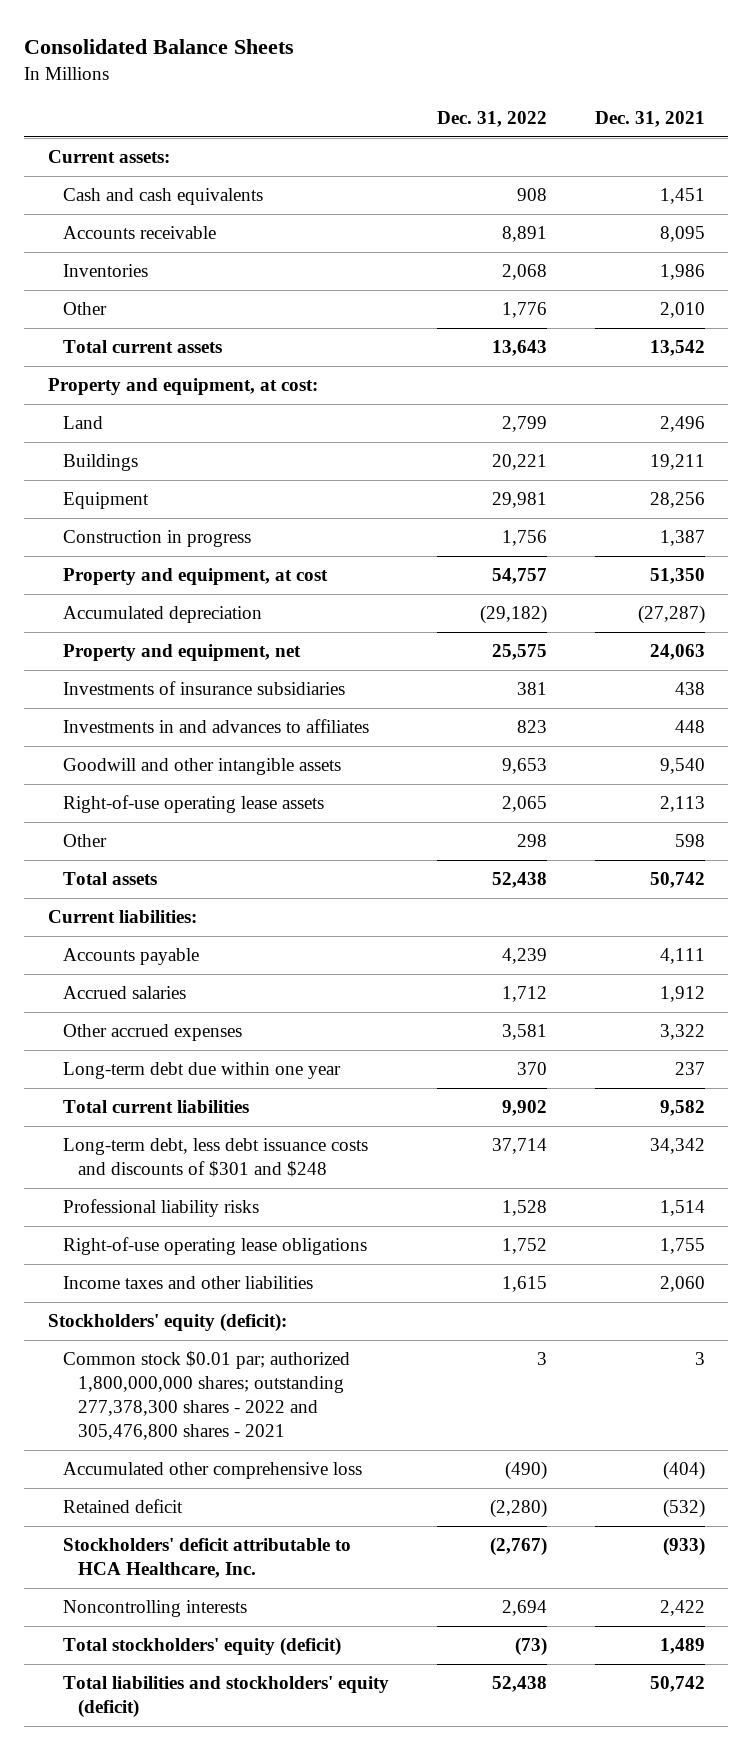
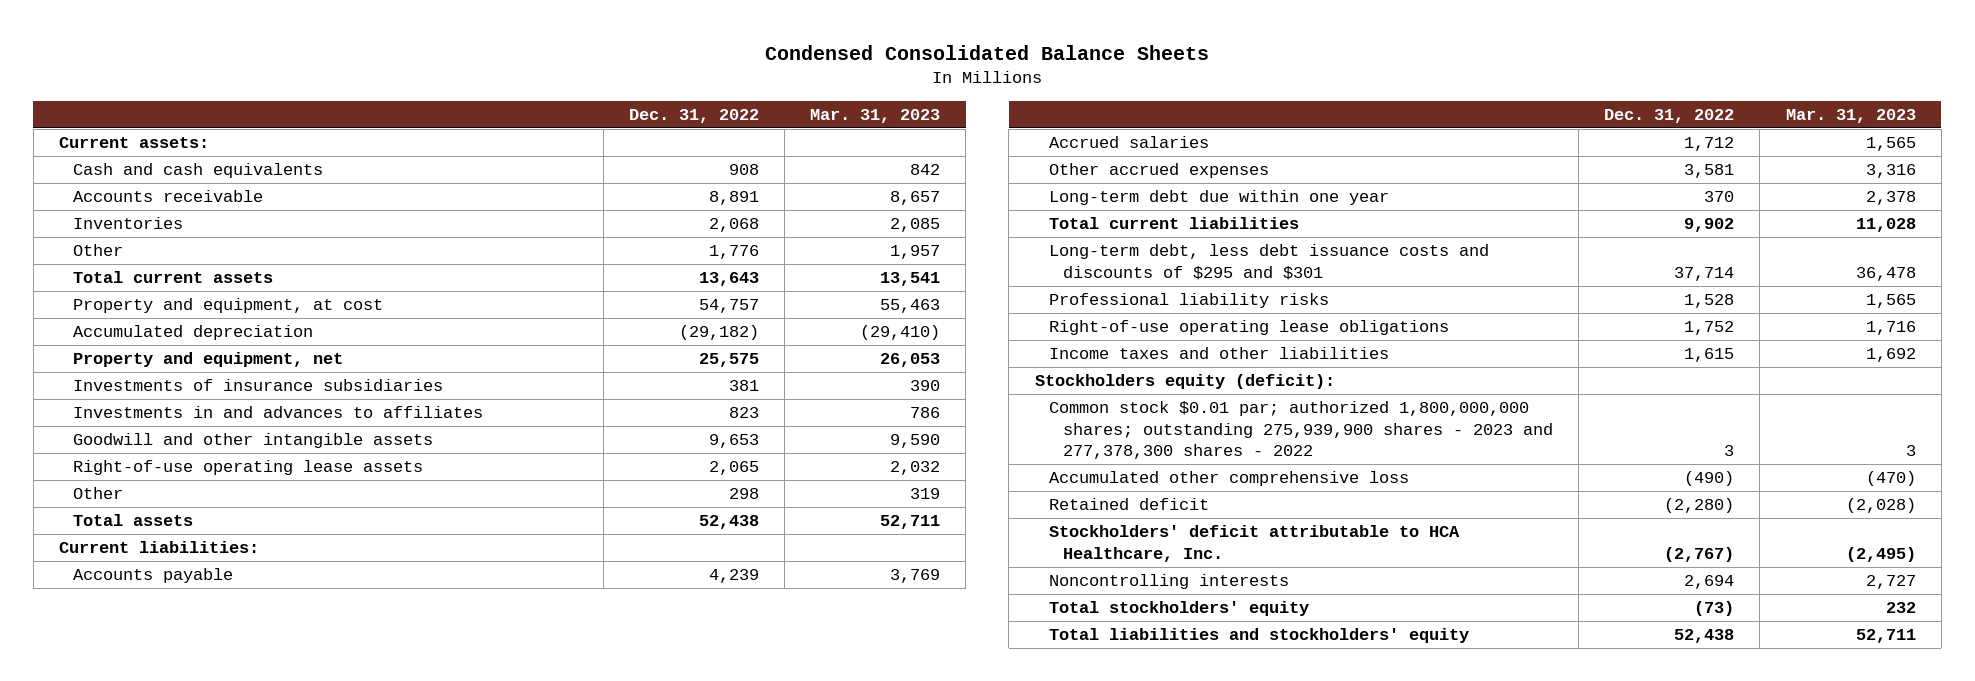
[24,38,295,54] Consolidated Balance Sheets -> [765,45,1210,61] Condensed Consolidated Balance Sheets
[594,110,705,127] Dec. 31, 2021 -> none
none -> [810,108,941,123] Mar. 31, 2023
[48,378,319,396] Property and equipment, at cost: -> none
[63,416,104,430] Land -> none
[63,454,139,472] Buildings -> none
[63,492,150,510] Equipment -> none
[63,530,252,548] Construction in progress -> none
[63,1138,369,1178] Long-term debt, less debt issuance costs and discounts of $301 and $248 -> [1048,244,1489,280] Long-term debt, less debt issuance costs and discounts of $295 and $301
[48,1313,288,1333] Stockholders' equity (deficit): -> [1034,374,1335,390] Stockholders equity (deficit):
[63,1351,351,1440] Common stock $0.01 par; authorized 1,800,000,000 shares; outstanding 277,378,300 shares - 2022 and 305,476,800 shares - 2021 -> [1048,401,1553,460] Common stock $0.01 par; authorized 1,800,000,000 shares; outstanding 275,939,900 shares - 2023 and 277,378,300 shares - 2022
[63,1637,342,1657] Total stockholders' equity (deficit) -> [1048,601,1309,617] Total stockholders' equity
[63,1676,390,1719] Total liabilities and stockholders' equity (deficit) -> [1048,628,1469,644] Total liabilities and stockholders' equity

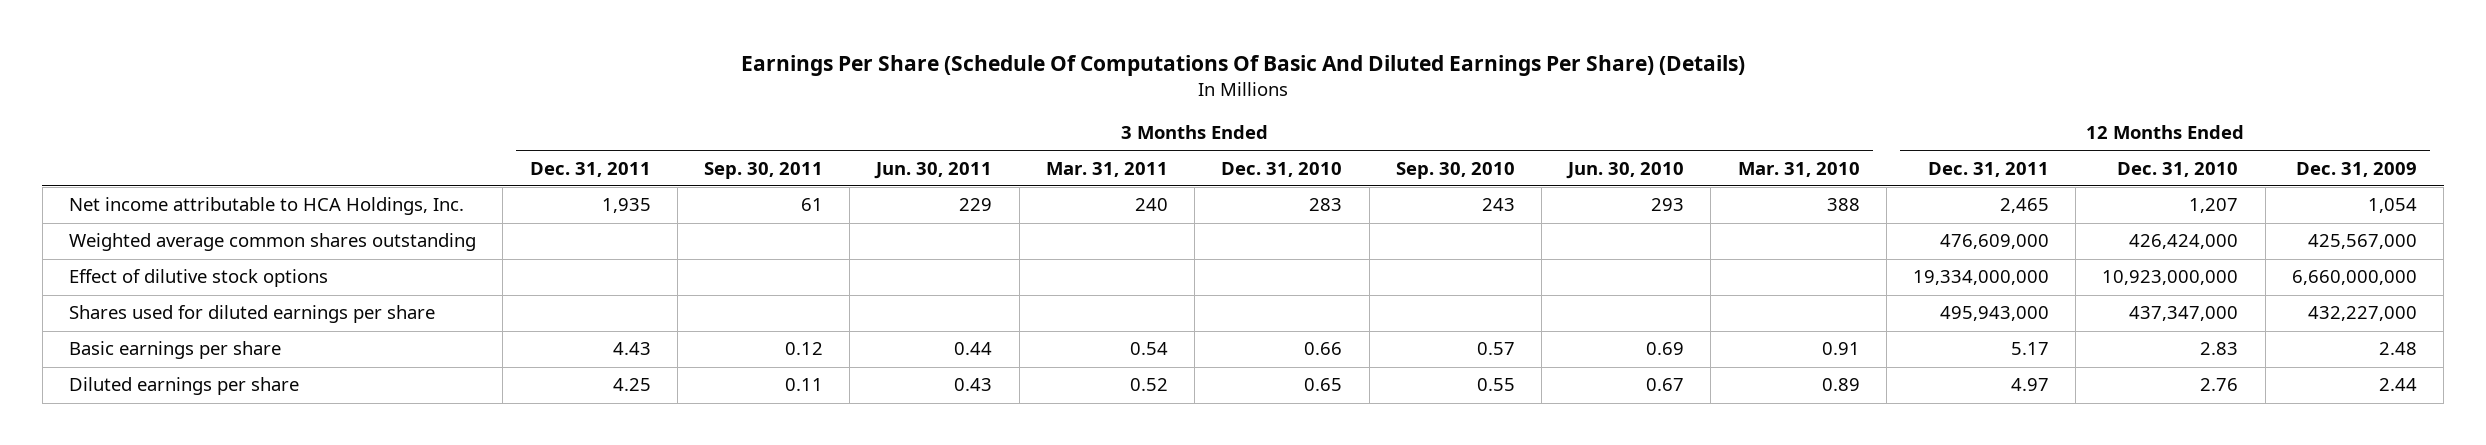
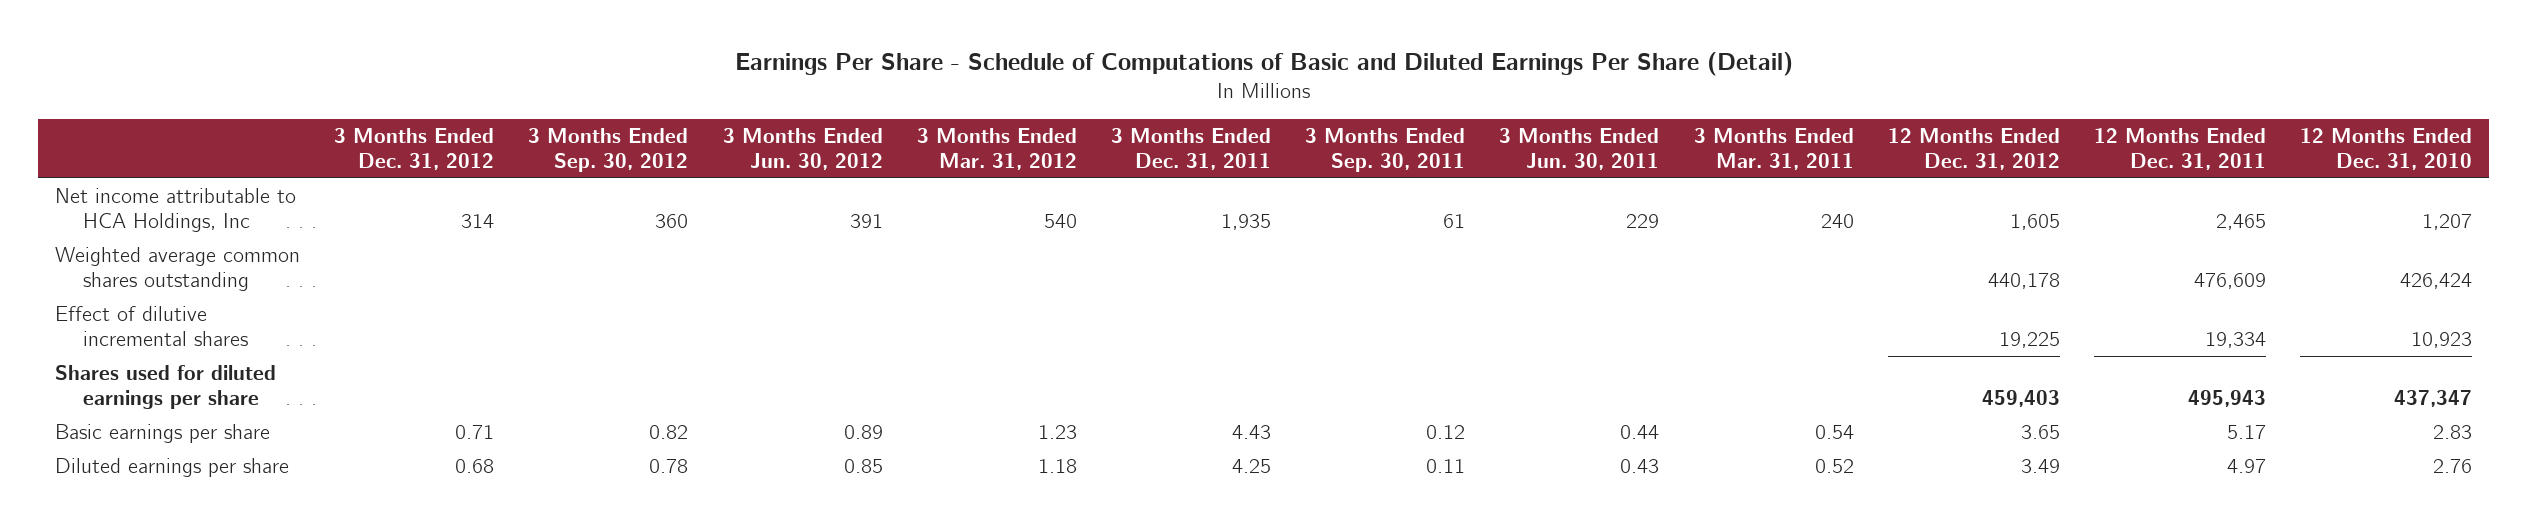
[741,55,1746,77] Earnings Per Share (Schedule Of Computations Of Basic And Diluted Earnings Per Share) (Details) -> [734,51,1793,76] Earnings Per Share - Schedule of Computations of Basic and Diluted Earnings Per Share (Detail)
[1221,161,1343,177] Dec. 31, 2010 -> none
[1395,161,1515,179] Sep. 30, 2010 -> none
[1566,161,1685,179] Jun. 30, 2010 -> none
[1737,161,1860,177] Mar. 31, 2010 -> none
[2295,161,2417,177] Dec. 31, 2009 -> none
none -> [334,127,495,170] 3 Months Ended Dec. 31, 2012
none -> [528,127,689,172] 3 Months Ended Sep. 30, 2012
none -> [722,127,883,170] 3 Months Ended Jun. 30, 2012
none -> [916,127,1077,170] 3 Months Ended Mar. 31, 2012
none -> [1887,127,2060,170] 12 Months Ended Dec. 31, 2012
[69,197,465,216] Net income attributable to HCA Holdings, Inc. -> [54,188,296,233] Net income attributable to HCA Holdings, Inc
[1940,234,2050,250] 476,609,000 -> [2194,273,2267,290] 476,609
[2129,234,2239,250] 426,424,000 -> [2400,273,2473,290] 426,424
[69,269,329,288] Effect of dilutive stock options -> [54,306,249,347] Effect of dilutive incremental shares
[1913,270,2050,286] 19,334,000,000 -> [2205,332,2267,349] 19,334
[2102,270,2239,286] 10,923,000,000 -> [2411,332,2473,349] 10,923
[1940,306,2050,322] 495,943,000 -> [2188,390,2267,408] 495,943
[2129,306,2239,322] 437,347,000 -> [2394,390,2473,408] 437,347

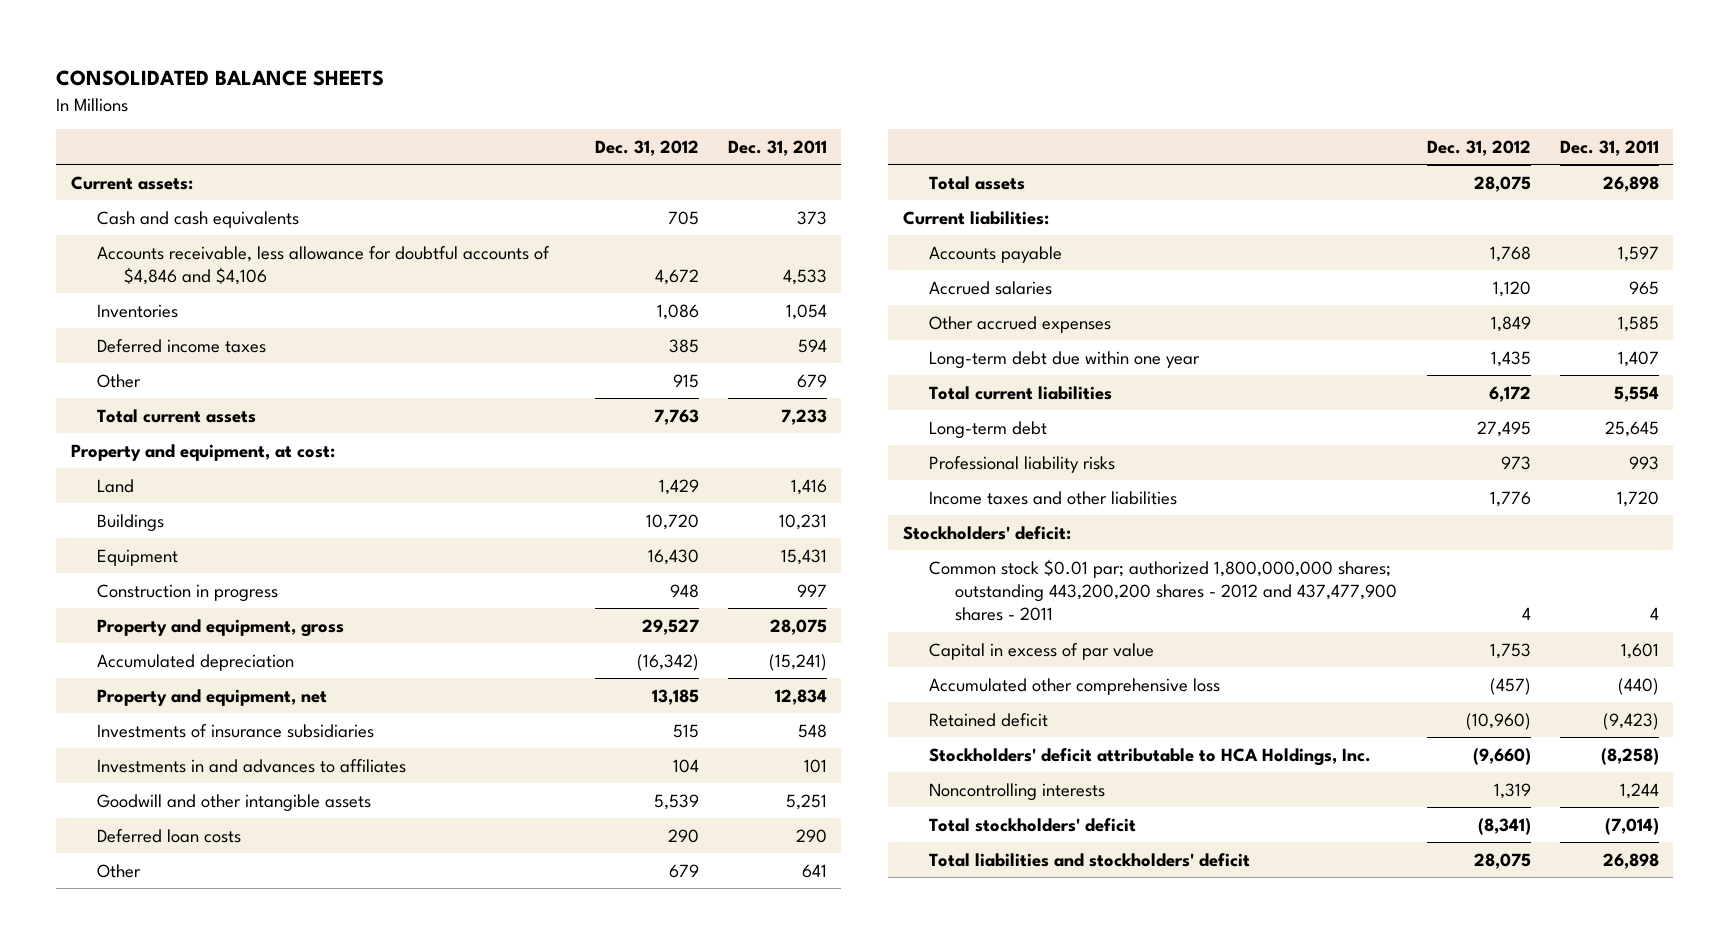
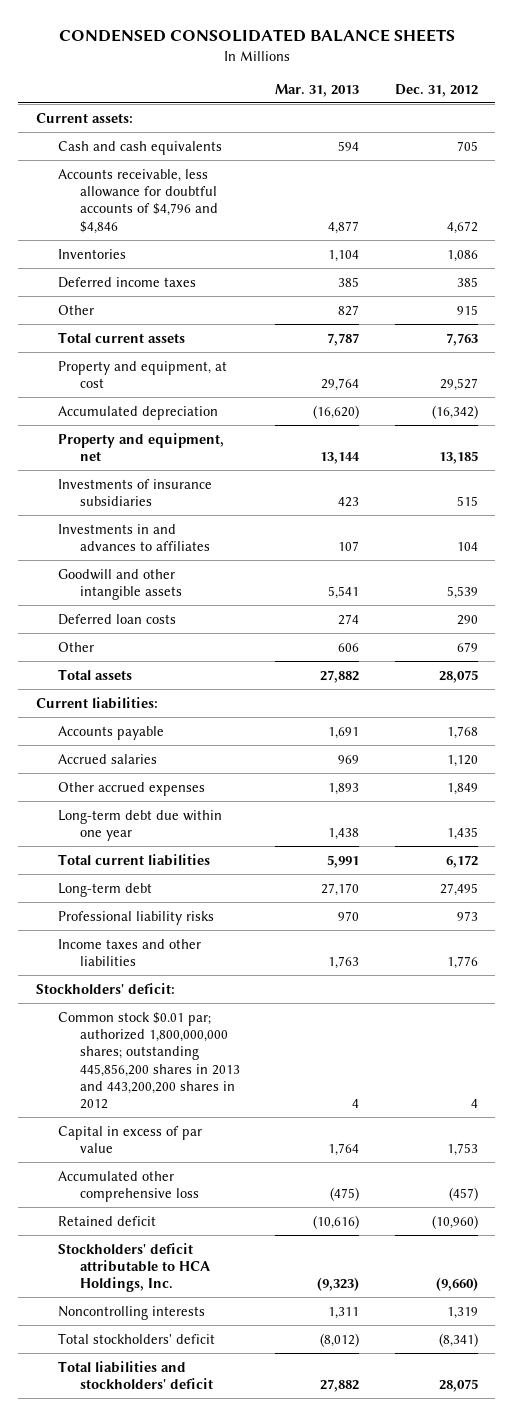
[56,70,385,87] CONSOLIDATED BALANCE SHEETS -> [58,28,455,42] CONDENSED CONSOLIDATED BALANCE SHEETS
[727,139,827,156] Dec. 31, 2011 -> none
none -> [275,83,360,97] Mar. 31, 2013
[97,245,551,285] Accounts receivable, less allowance for doubtful accounts of $4,846 and $4,106 -> [57,168,218,234] Accounts receivable, less allowance for doubtful accounts of $4,796 and $4,846
[70,443,335,461] Property and equipment, at cost: -> none
[97,478,135,493] Land -> none
[97,513,165,532] Buildings -> none
[97,548,179,566] Equipment -> none
[97,583,279,602] Construction in progress -> none
[97,618,345,637] Property and equipment, gross -> [57,360,227,388] Property and equipment, at cost
[929,558,1398,622] Common stock $0.01 par; authorized 1,800,000,000 shares; outstanding 443,200,200 shares - 2012 and 437,477,900 shares - 2011 -> [57,1011,240,1110] Common stock $0.01 par; authorized 1,800,000,000 shares; outstanding 445,856,200 shares in 2013 and 443,200,200 shares in 2012

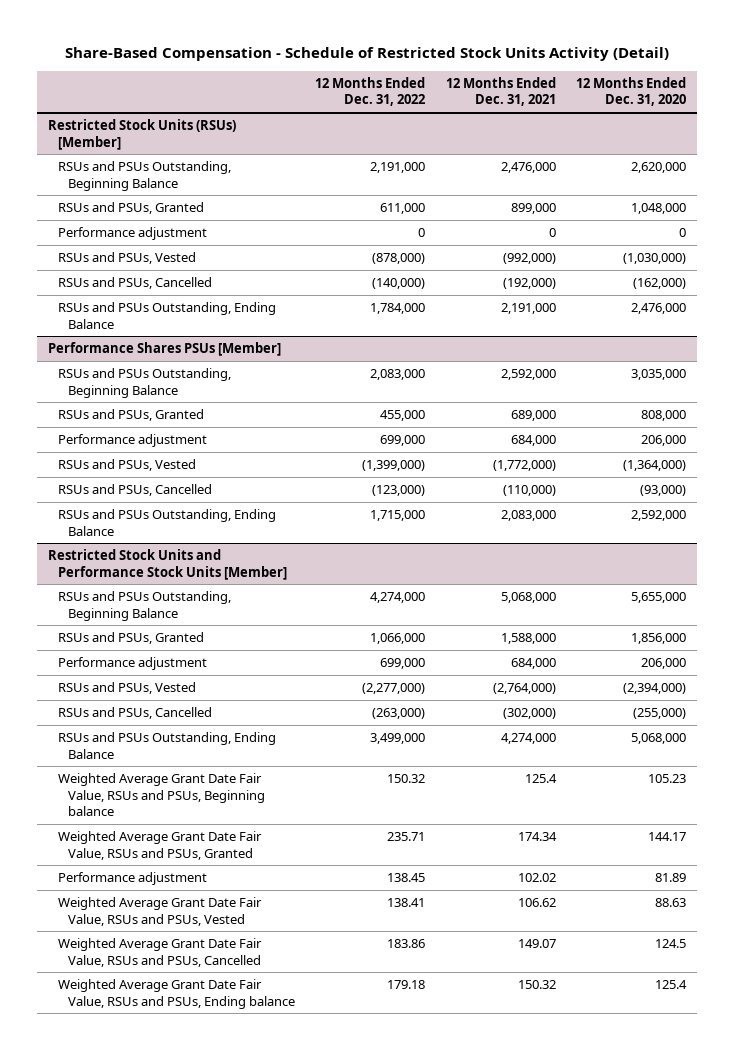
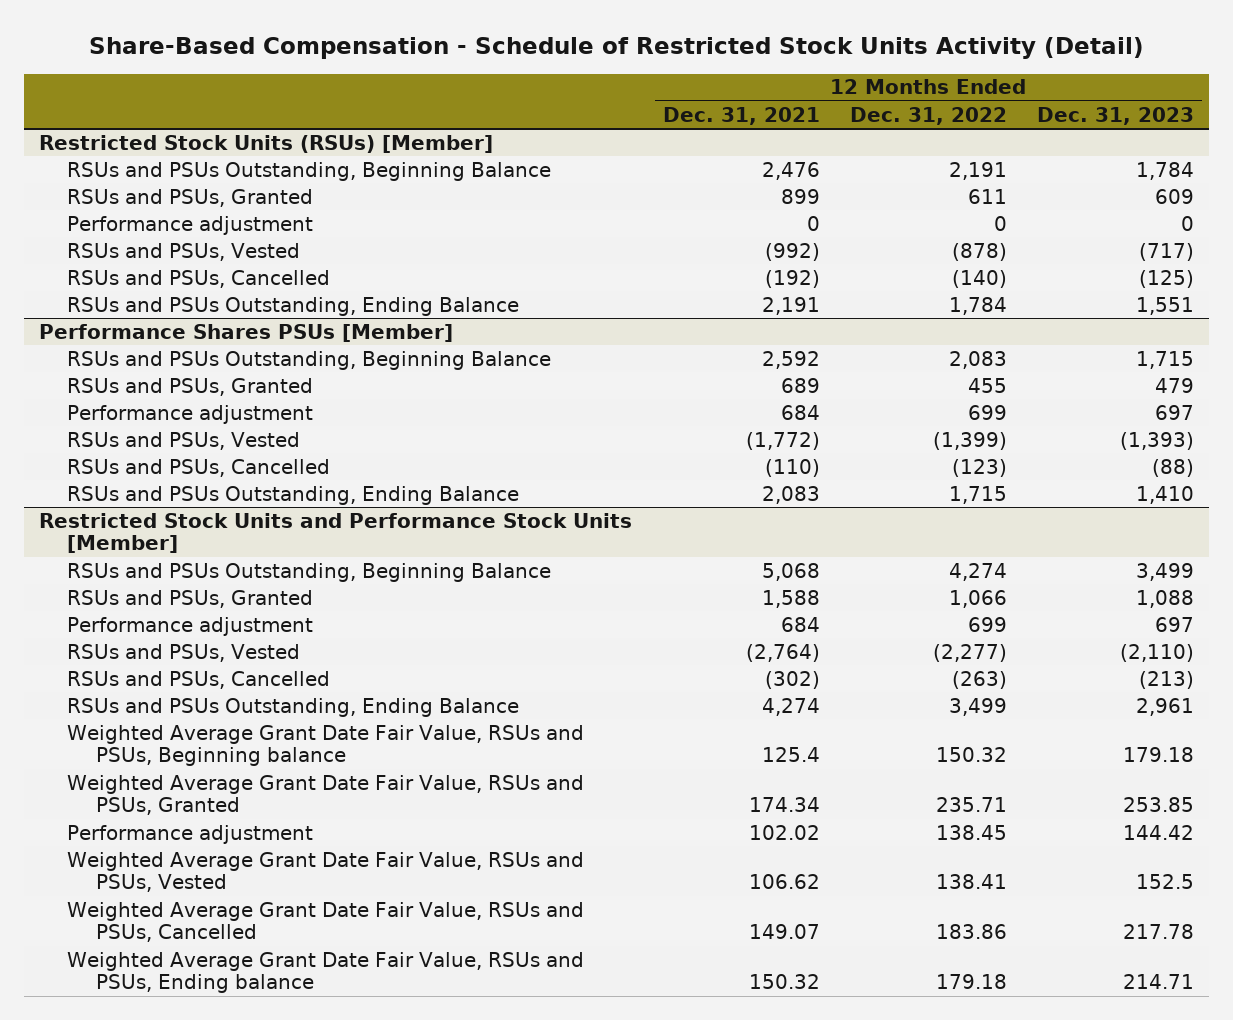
[576,76,687,107] 12 Months Ended Dec. 31, 2020 -> none
none -> [1037,106,1195,125] Dec. 31, 2023
[370,162,426,174] 2,191,000 -> [948,161,1007,180] 2,191
[500,162,556,174] 2,476,000 -> [761,161,820,180] 2,476
[380,203,426,215] 611,000 -> [967,188,1007,204] 611
[510,203,556,215] 899,000 -> [780,188,820,204] 899
[372,253,426,265] (878,000) -> [951,242,1007,261] (878)
[502,253,556,265] (992,000) -> [764,242,820,261] (992)
[372,278,426,290] (140,000) -> [951,269,1007,288] (140)
[502,278,556,290] (192,000) -> [764,269,820,288] (192)
[370,303,426,315] 1,784,000 -> [948,296,1007,315] 1,784
[500,303,556,315] 2,191,000 -> [761,296,820,315] 2,191
[370,369,426,381] 2,083,000 -> [948,350,1007,369] 2,083
[500,369,556,381] 2,592,000 -> [761,350,820,369] 2,592
[380,410,426,422] 455,000 -> [967,377,1007,393] 455
[510,410,556,422] 689,000 -> [780,377,820,393] 689
[380,435,426,447] 699,000 -> [967,404,1007,420] 699
[510,435,556,447] 684,000 -> [780,404,820,420] 684
[362,460,426,472] (1,399,000) -> [932,431,1007,450] (1,399)
[492,460,556,472] (1,772,000) -> [745,431,820,450] (1,772)
[372,485,426,497] (123,000) -> [951,458,1007,477] (123)
[502,485,556,497] (110,000) -> [764,458,820,477] (110)
[370,510,426,522] 1,715,000 -> [948,485,1007,504] 1,715
[500,510,556,522] 2,083,000 -> [761,485,820,504] 2,083
[370,592,426,604] 4,274,000 -> [948,562,1007,581] 4,274
[500,592,556,604] 5,068,000 -> [761,562,820,581] 5,068
[370,633,426,645] 1,066,000 -> [948,589,1007,608] 1,066
[500,633,556,645] 1,588,000 -> [761,589,820,608] 1,588
[380,658,426,670] 699,000 -> [967,616,1007,632] 699
[510,658,556,670] 684,000 -> [780,616,820,632] 684
[362,683,426,695] (2,277,000) -> [932,643,1007,662] (2,277)
[492,683,556,695] (2,764,000) -> [745,643,820,662] (2,764)
[372,708,426,720] (263,000) -> [951,670,1007,689] (263)
[502,708,556,720] (302,000) -> [764,670,820,689] (302)
[370,733,426,745] 3,499,000 -> [948,697,1007,716] 3,499
[500,733,556,745] 4,274,000 -> [761,697,820,716] 4,274

